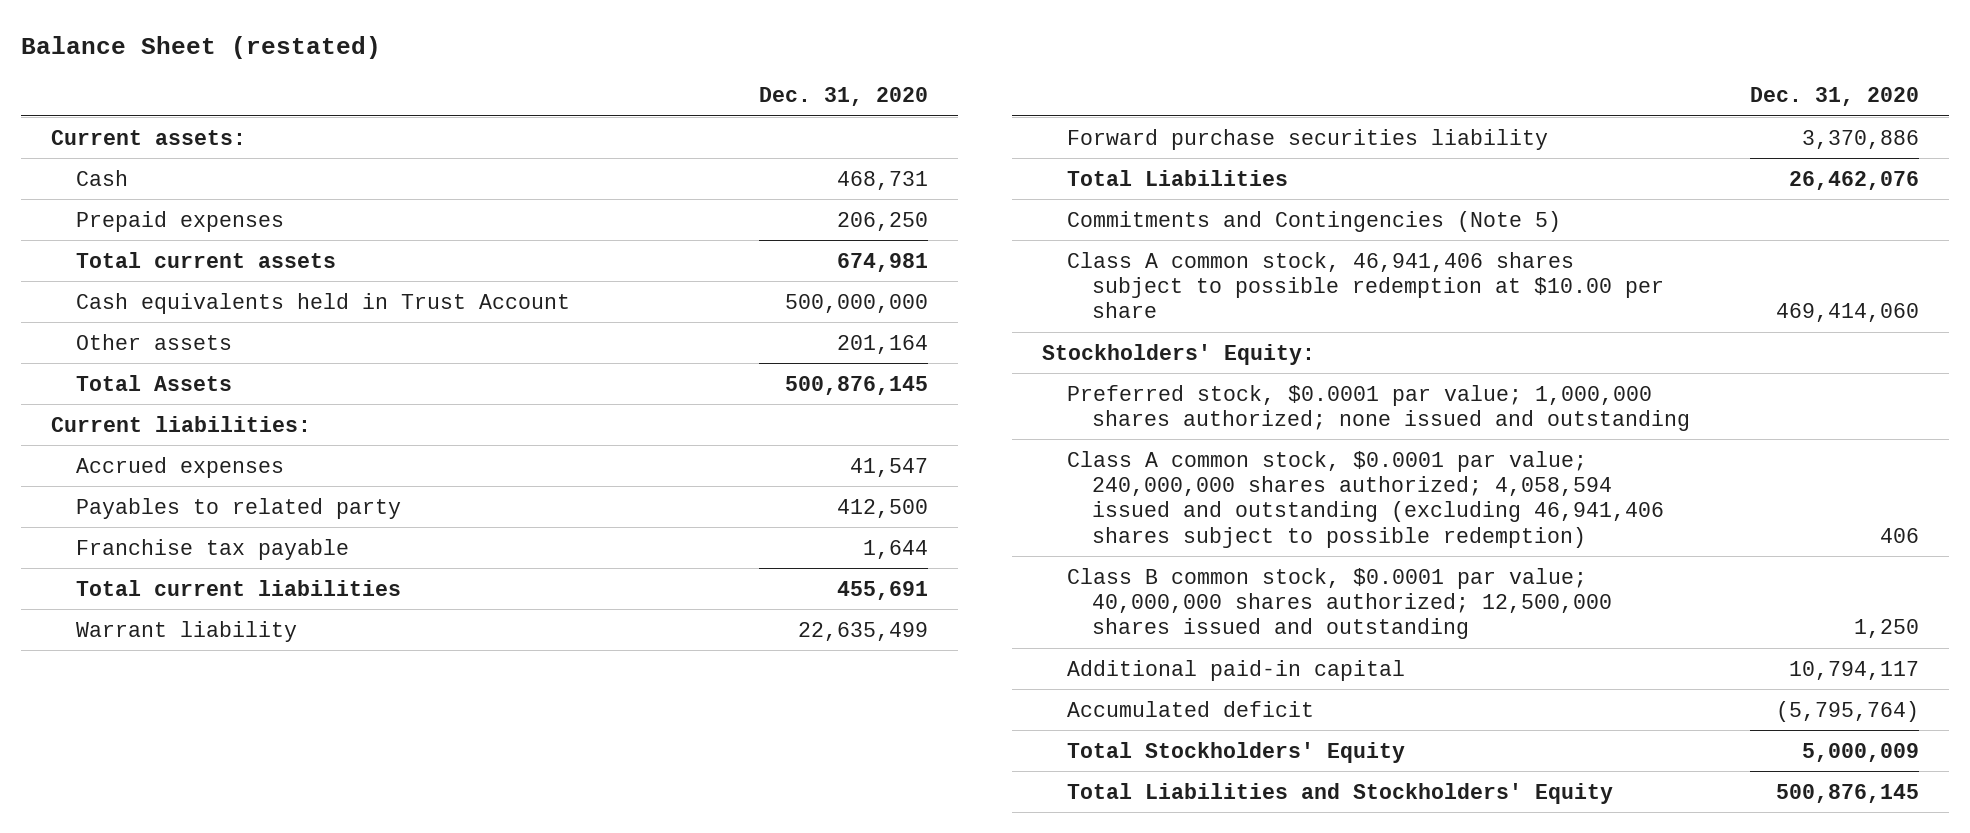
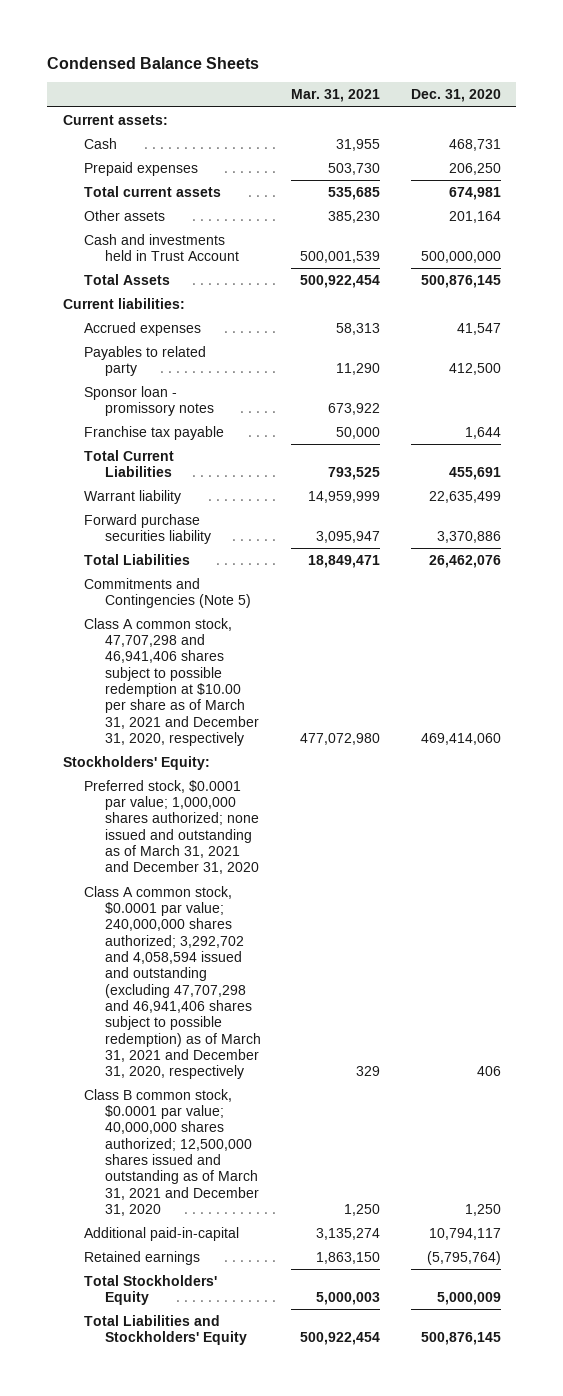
[20,35,381,59] Balance Sheet (restated) -> [47,56,260,69] Condensed Balance Sheets
none -> [291,89,381,103] Mar. 31, 2021
[75,292,570,314] Cash equivalents held in Trust Account -> none
none -> [83,233,239,262] Cash and investments held in Trust Account
none -> [83,385,214,417] Sponsor loan - promissory notes
[75,579,401,596] Total current liabilities -> [83,449,174,478] Total Current Liabilities
[1066,251,1664,319] Class A common stock, 46,941,406 shares subject to possible redemption at $10.00 per share -> [83,617,259,746] Class A common stock, 47,707,298 and 46,941,406 shares subject to possible redemption at $10.00 per share as of March 31, 2021 and December 31, 2020, respectively
[1066,384,1690,431] Preferred stock, $0.0001 par value; 1,000,000 shares authorized; none issued and outstanding -> [83,779,259,875] Preferred stock, $0.0001 par value; 1,000,000 shares authorized; none issued and outstanding as of March 31, 2021 and December 31, 2020
[1066,450,1664,548] Class A common stock, $0.0001 par value; 240,000,000 shares authorized; 4,058,594 issued and outstanding (excluding 46,941,406 shares subject to possible redemption) -> [83,885,261,1080] Class A common stock, $0.0001 par value; 240,000,000 shares authorized; 3,292,702 and 4,058,594 issued and outstanding (excluding 47,707,298 and 46,941,406 shares subject to possible redemption) as of March 31, 2021 and December 31, 2020, respectively
[1066,567,1612,640] Class B common stock, $0.0001 par value; 40,000,000 shares authorized; 12,500,000 shares issued and outstanding -> [83,1088,259,1216] Class B common stock, $0.0001 par value; 40,000,000 shares authorized; 12,500,000 shares issued and outstanding as of March 31, 2021 and December 31, 2020
[1066,659,1405,681] Additional paid-in capital -> [83,1226,239,1241] Additional paid-in-capital
[1066,700,1314,717] Accumulated deficit -> [83,1250,200,1265] Retained earnings

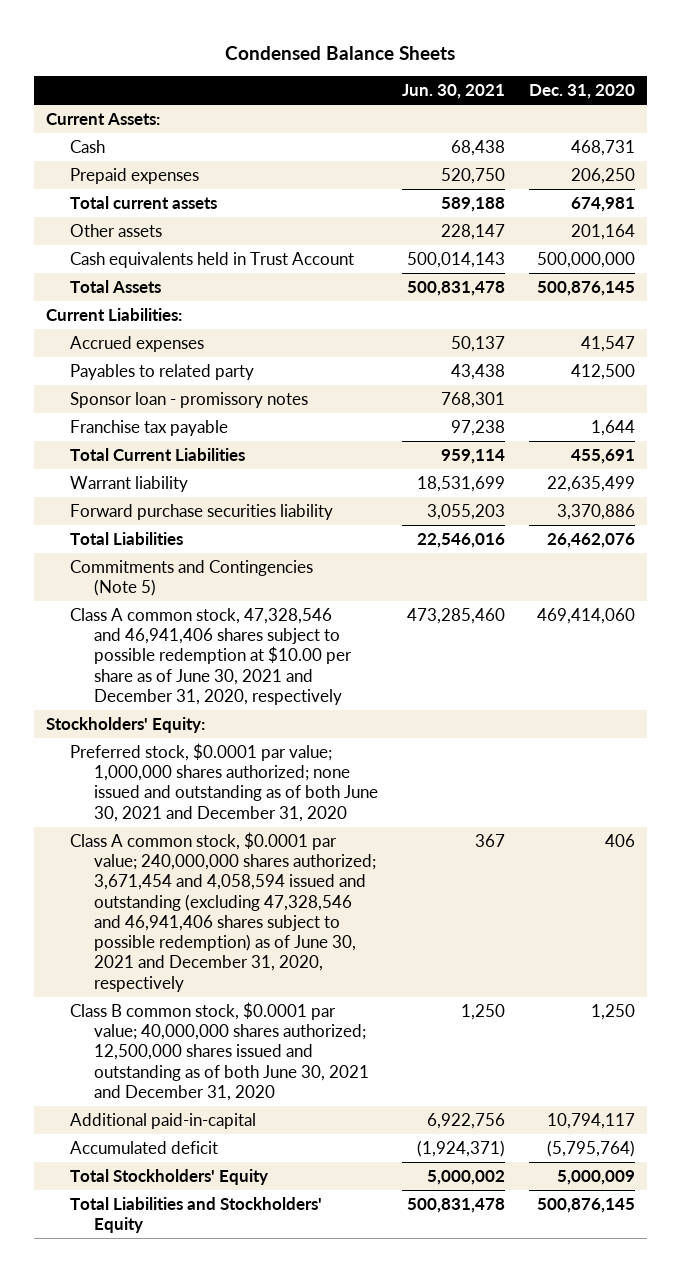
[291,89,381,103] Mar. 31, 2021 -> none
none -> [401,83,505,99] Jun. 30, 2021
[62,114,168,125] Current assets: -> [46,113,161,126] Current Assets:
[83,233,239,262] Cash and investments held in Trust Account -> [70,252,355,269] Cash equivalents held in Trust Account
[62,297,185,309] Current liabilities: -> [46,308,183,322] Current Liabilities:
[83,617,259,746] Class A common stock, 47,707,298 and 46,941,406 shares subject to possible redemption at $10.00 per share as of March 31, 2021 and December 31, 2020, respectively -> [70,608,353,705] Class A common stock, 47,328,546 and 46,941,406 shares subject to possible redemption at $10.00 per share as of June 30, 2021 and December 31, 2020, respectively
[83,779,259,875] Preferred stock, $0.0001 par value; 1,000,000 shares authorized; none issued and outstanding as of March 31, 2021 and December 31, 2020 -> [70,743,379,822] Preferred stock, $0.0001 par value; 1,000,000 shares authorized; none issued and outstanding as of both June 30, 2021 and December 31, 2020
[83,885,261,1080] Class A common stock, $0.0001 par value; 240,000,000 shares authorized; 3,292,702 and 4,058,594 issued and outstanding (excluding 47,707,298 and 46,941,406 shares subject to possible redemption) as of March 31, 2021 and December 31, 2020, respectively -> [70,832,377,992] Class A common stock, $0.0001 par value; 240,000,000 shares authorized; 3,671,454 and 4,058,594 issued and outstanding (excluding 47,328,546 and 46,941,406 shares subject to possible redemption) as of June 30, 2021 and December 31, 2020, respectively
[83,1088,259,1216] Class B common stock, $0.0001 par value; 40,000,000 shares authorized; 12,500,000 shares issued and outstanding as of March 31, 2021 and December 31, 2020 -> [70,1002,370,1101] Class B common stock, $0.0001 par value; 40,000,000 shares authorized; 12,500,000 shares issued and outstanding as of both June 30, 2021 and December 31, 2020
[83,1250,200,1265] Retained earnings -> [70,1141,219,1155] Accumulated deficit

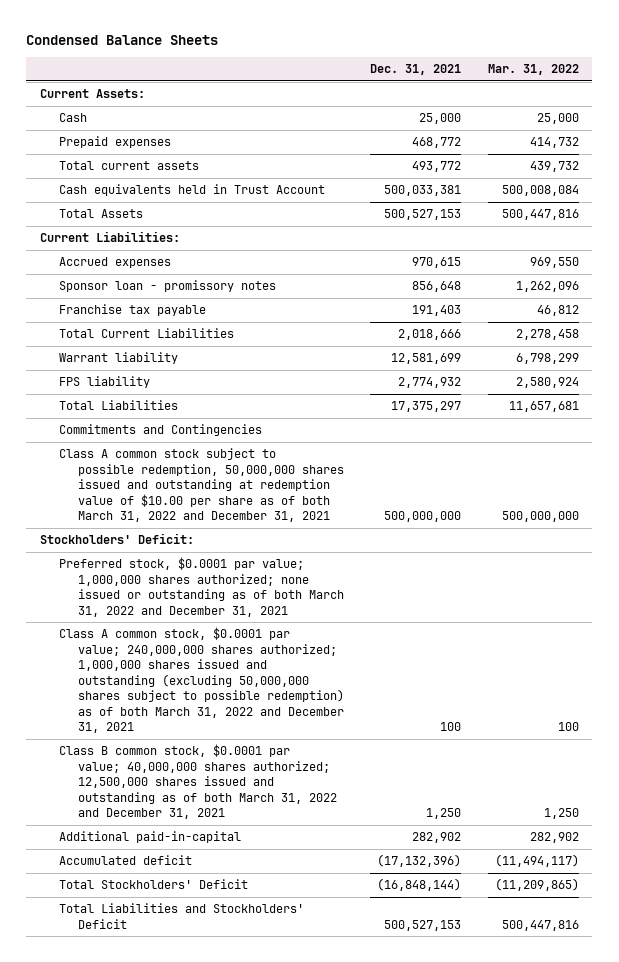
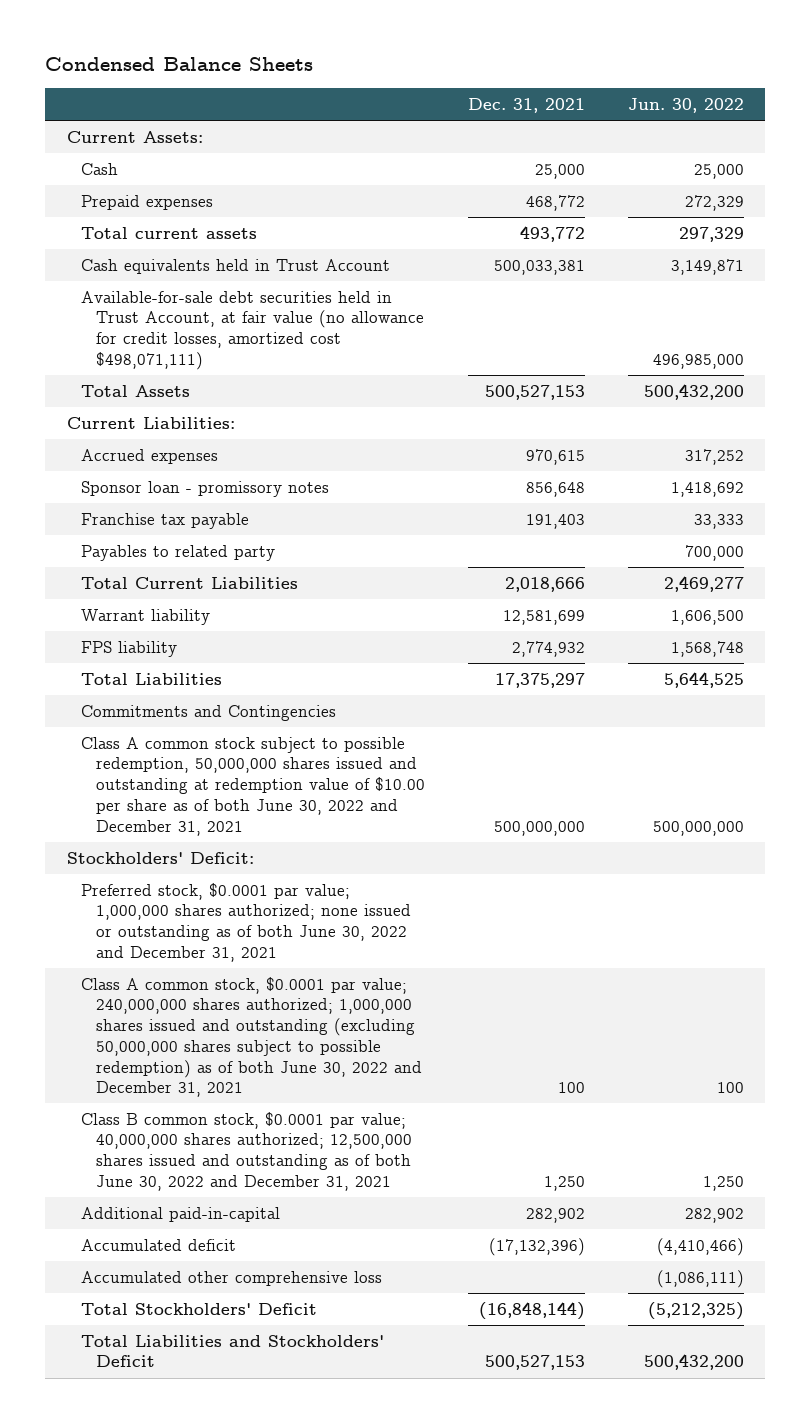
[487,64,579,76] Mar. 31, 2022 -> none
none -> [627,97,744,113] Jun. 30, 2022
none -> [81,290,425,370] Available-for-sale debt securities held in Trust Account, at fair value (no allowance for credit losses, amortized cost $498,071,111)
none -> [81,544,276,561] Payables to related party
[58,448,344,523] Class A common stock subject to possible redemption, 50,000,000 shares issued and outstanding at redemption value of $10.00 per share as of both March 31, 2022 and December 31, 2021 -> [81,736,426,836] Class A common stock subject to possible redemption, 50,000,000 shares issued and outstanding at redemption value of $10.00 per share as of both June 30, 2022 and December 31, 2021
[58,557,344,617] Preferred stock, $0.0001 par value; 1,000,000 shares authorized; none issued or outstanding as of both March 31, 2022 and December 31, 2021 -> [81,882,412,962] Preferred stock, $0.0001 par value; 1,000,000 shares authorized; none issued or outstanding as of both June 30, 2022 and December 31, 2021
[58,627,344,734] Class A common stock, $0.0001 par value; 240,000,000 shares authorized; 1,000,000 shares issued and outstanding (excluding 50,000,000 shares subject to possible redemption) as of both March 31, 2022 and December 31, 2021 -> [81,976,423,1098] Class A common stock, $0.0001 par value; 240,000,000 shares authorized; 1,000,000 shares issued and outstanding (excluding 50,000,000 shares subject to possible redemption) as of both June 30, 2022 and December 31, 2021
[58,744,337,820] Class B common stock, $0.0001 par value; 40,000,000 shares authorized; 12,500,000 shares issued and outstanding as of both March 31, 2022 and December 31, 2021 -> [81,1111,413,1191] Class B common stock, $0.0001 par value; 40,000,000 shares authorized; 12,500,000 shares issued and outstanding as of both June 30, 2022 and December 31, 2021
none -> [81,1270,383,1286] Accumulated other comprehensive loss

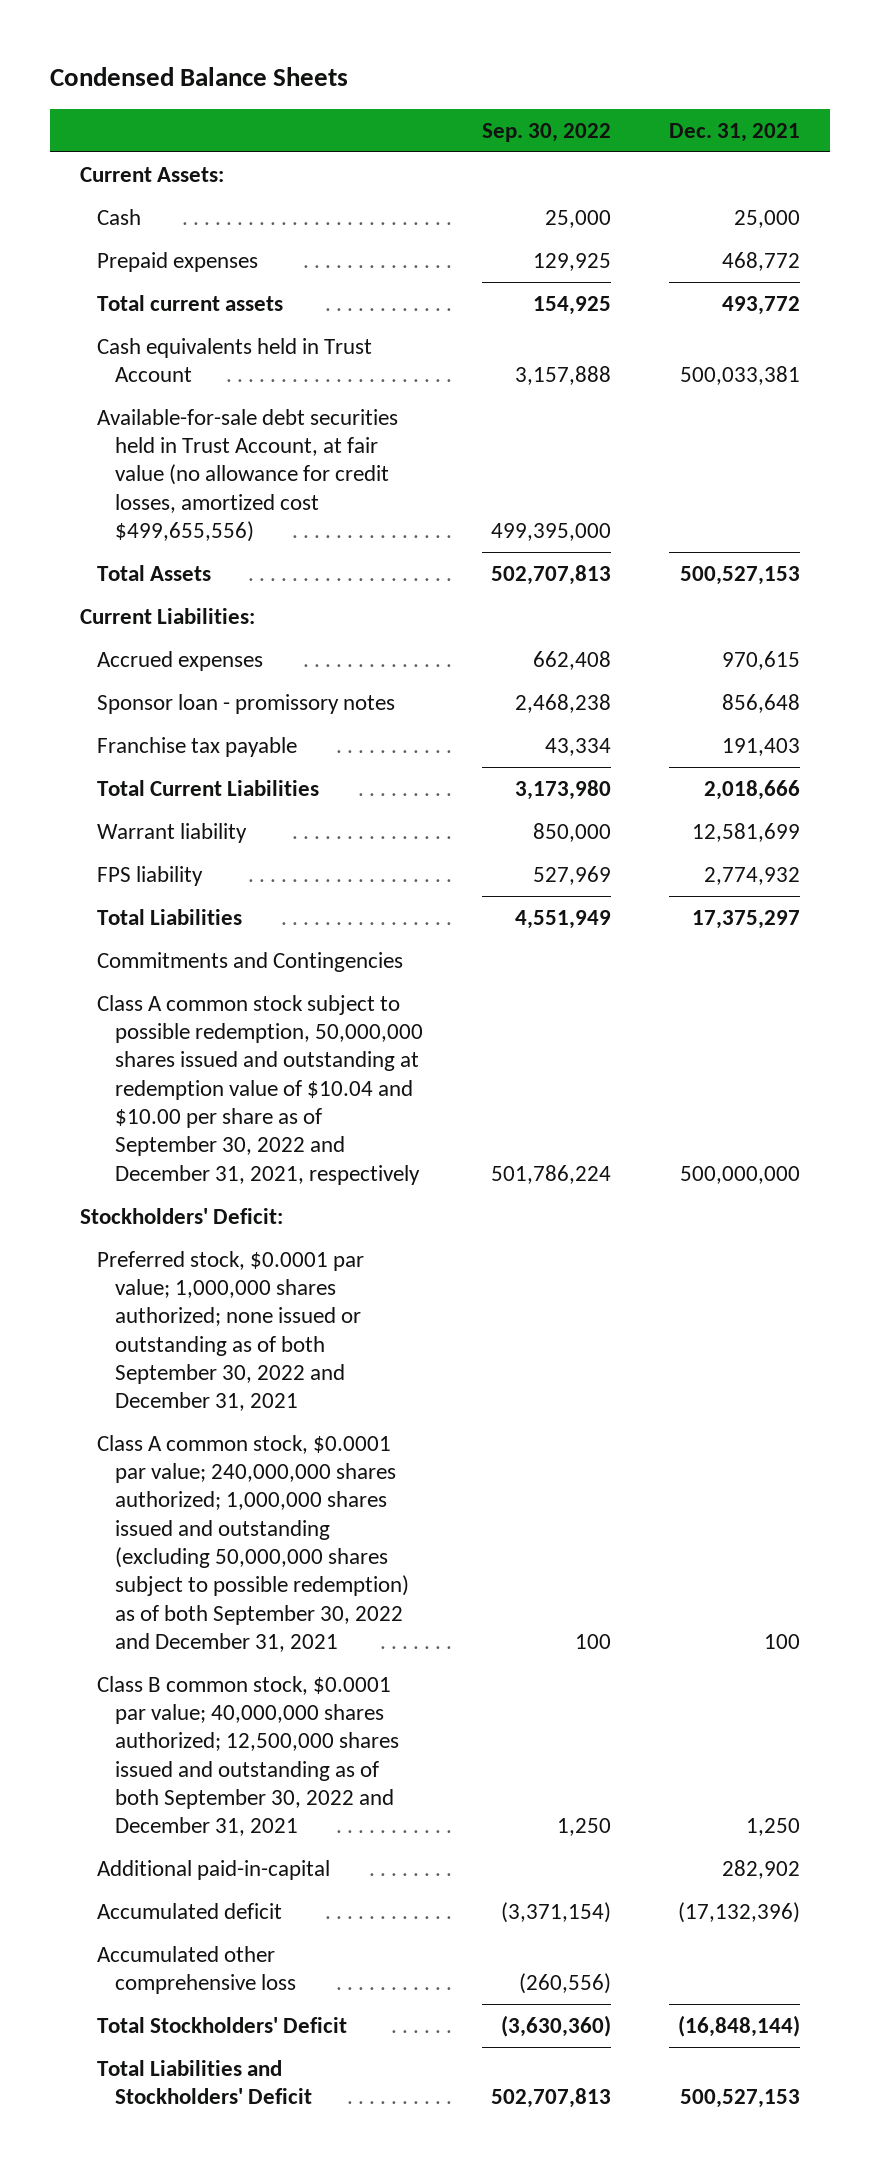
[627,97,744,113] Jun. 30, 2022 -> none
none -> [481,122,611,142] Sep. 30, 2022
[81,290,425,370] Available-for-sale debt securities held in Trust Account, at fair value (no allowance for credit losses, amortized cost $498,071,111) -> [97,408,399,543] Available-for-sale debt securities held in Trust Account, at fair value (no allowance for credit losses, amortized cost $499,655,556)
[81,544,276,561] Payables to related party -> none
[81,736,426,836] Class A common stock subject to possible redemption, 50,000,000 shares issued and outstanding at redemption value of $10.00 per share as of both June 30, 2022 and December 31, 2021 -> [97,994,423,1185] Class A common stock subject to possible redemption, 50,000,000 shares issued and outstanding at redemption value of $10.04 and $10.00 per share as of September 30, 2022 and December 31, 2021, respectively
[81,882,412,962] Preferred stock, $0.0001 par value; 1,000,000 shares authorized; none issued or outstanding as of both June 30, 2022 and December 31, 2021 -> [97,1250,365,1412] Preferred stock, $0.0001 par value; 1,000,000 shares authorized; none issued or outstanding as of both September 30, 2022 and December 31, 2021
[81,976,423,1098] Class A common stock, $0.0001 par value; 240,000,000 shares authorized; 1,000,000 shares issued and outstanding (excluding 50,000,000 shares subject to possible redemption) as of both June 30, 2022 and December 31, 2021 -> [97,1434,409,1652] Class A common stock, $0.0001 par value; 240,000,000 shares authorized; 1,000,000 shares issued and outstanding (excluding 50,000,000 shares subject to possible redemption) as of both September 30, 2022 and December 31, 2021
[81,1111,413,1191] Class B common stock, $0.0001 par value; 40,000,000 shares authorized; 12,500,000 shares issued and outstanding as of both June 30, 2022 and December 31, 2021 -> [97,1675,399,1837] Class B common stock, $0.0001 par value; 40,000,000 shares authorized; 12,500,000 shares issued and outstanding as of both September 30, 2022 and December 31, 2021

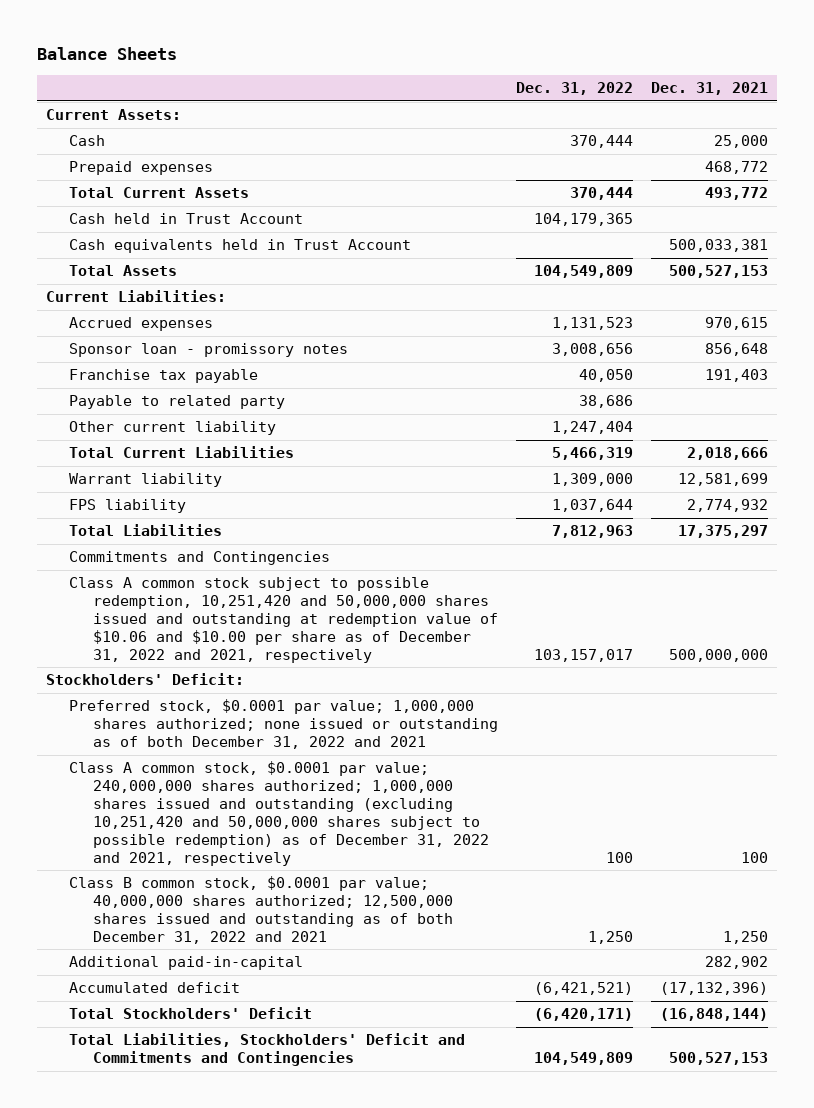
[50,67,349,87] Condensed Balance Sheets -> [36,46,177,60] Balance Sheets
[481,122,611,142] Sep. 30, 2022 -> none
none -> [515,82,633,96] Dec. 31, 2022
[97,294,284,311] Total current assets -> [69,187,250,199] Total Current Assets
none -> [69,213,304,225] Cash held in Trust Account
[97,408,399,543] Available-for-sale debt securities held in Trust Account, at fair value (no allowance for credit losses, amortized cost $499,655,556) -> none
none -> [69,395,286,410] Payable to related party
none -> [69,421,277,436] Other current liability
[97,994,423,1185] Class A common stock subject to possible redemption, 50,000,000 shares issued and outstanding at redemption value of $10.04 and $10.00 per share as of September 30, 2022 and December 31, 2021, respectively -> [69,577,498,663] Class A common stock subject to possible redemption, 10,251,420 and 50,000,000 shares issued and outstanding at redemption value of $10.06 and $10.00 per share as of December 31, 2022 and 2021, respectively
[97,1250,365,1412] Preferred stock, $0.0001 par value; 1,000,000 shares authorized; none issued or outstanding as of both September 30, 2022 and December 31, 2021 -> [69,699,498,750] Preferred stock, $0.0001 par value; 1,000,000 shares authorized; none issued or outstanding as of both December 31, 2022 and 2021
[97,1434,409,1652] Class A common stock, $0.0001 par value; 240,000,000 shares authorized; 1,000,000 shares issued and outstanding (excluding 50,000,000 shares subject to possible redemption) as of both September 30, 2022 and December 31, 2021 -> [69,761,489,866] Class A common stock, $0.0001 par value; 240,000,000 shares authorized; 1,000,000 shares issued and outstanding (excluding 10,251,420 and 50,000,000 shares subject to possible redemption) as of December 31, 2022 and 2021, respectively
[97,1675,399,1837] Class B common stock, $0.0001 par value; 40,000,000 shares authorized; 12,500,000 shares issued and outstanding as of both September 30, 2022 and December 31, 2021 -> [69,876,453,944] Class B common stock, $0.0001 par value; 40,000,000 shares authorized; 12,500,000 shares issued and outstanding as of both December 31, 2022 and 2021
[97,1945,296,1995] Accumulated other comprehensive loss -> none
[97,2059,312,2105] Total Liabilities and Stockholders' Deficit -> [69,1033,466,1067] Total Liabilities, Stockholders' Deficit and Commitments and Contingencies

